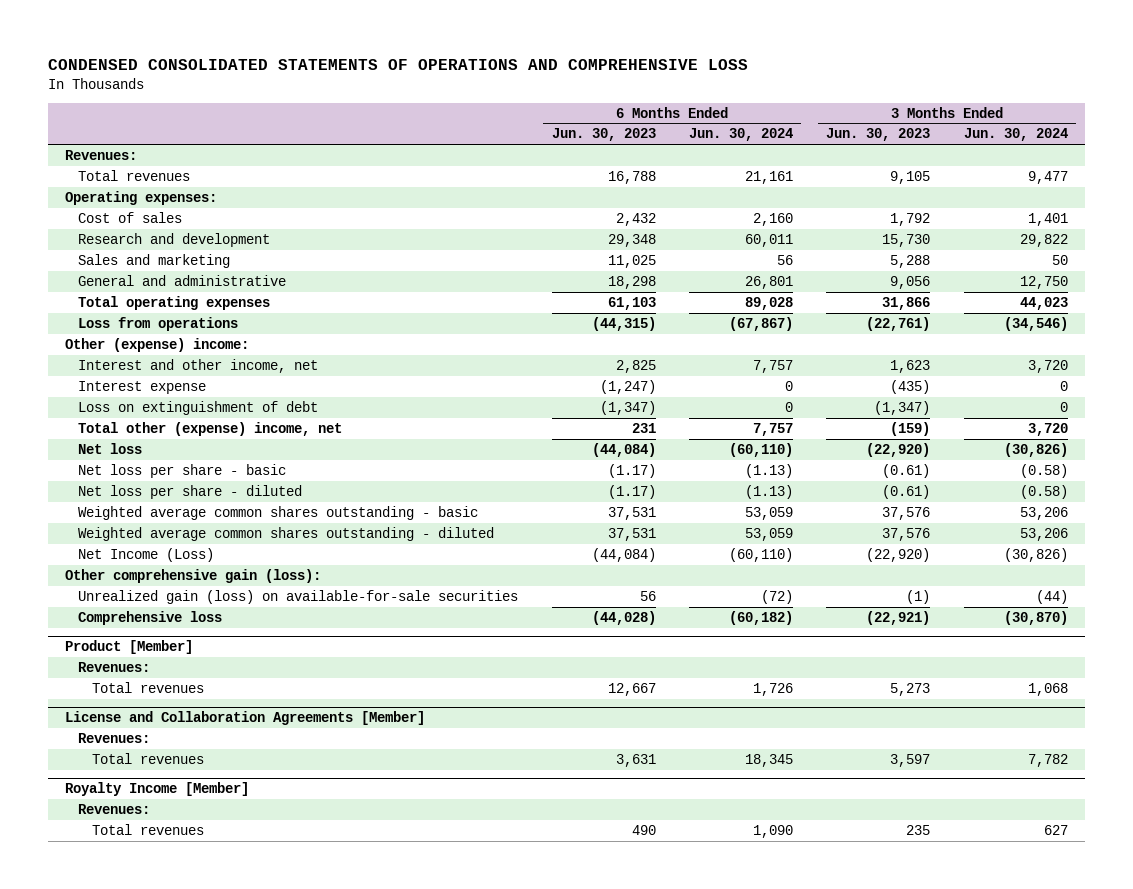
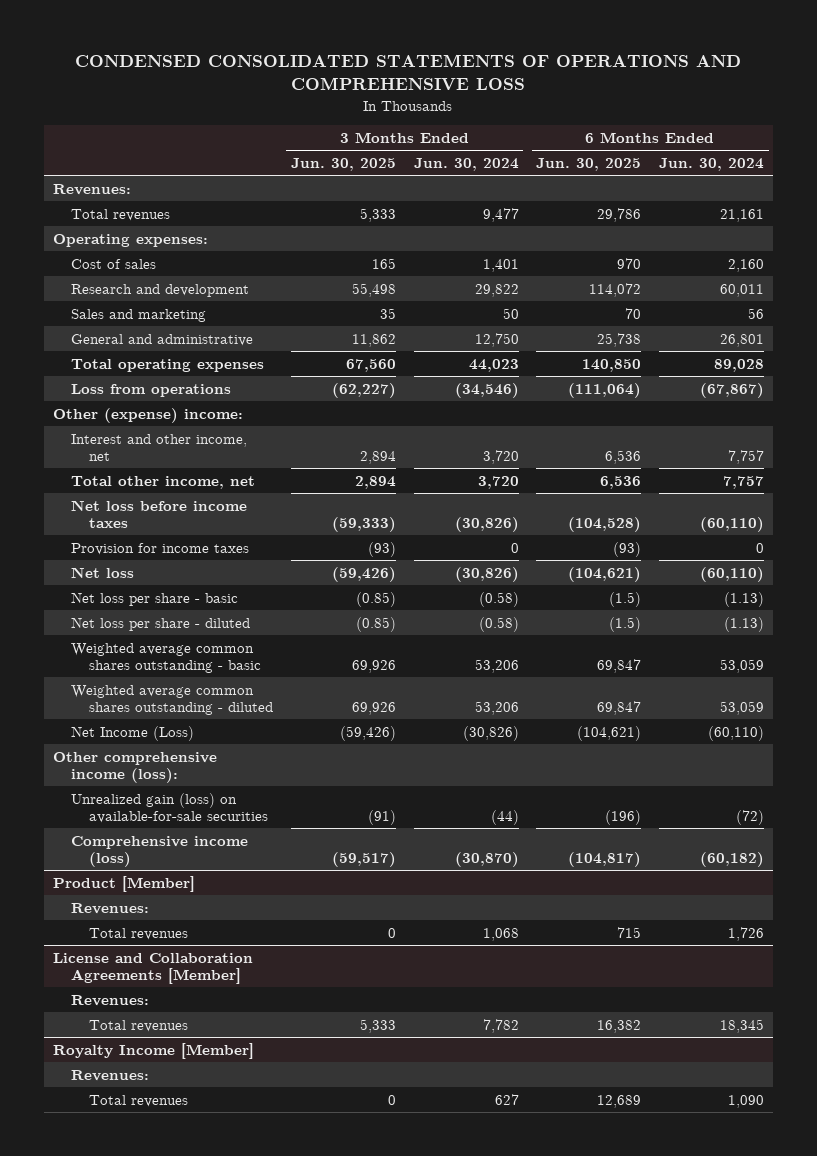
[551,128,656,142] Jun. 30, 2023 -> none
[826,128,931,142] Jun. 30, 2023 -> none
none -> [290,158,396,172] Jun. 30, 2025
none -> [536,158,642,172] Jun. 30, 2025
[78,380,207,394] Interest expense -> none
[78,400,319,415] Loss on extinguishment of debt -> none
[78,421,343,436] Total other (expense) income, net -> [70,475,255,489] Total other income, net
none -> [70,499,247,528] Net loss before income taxes
none -> [70,542,249,555] Provision for income taxes
[65,568,322,583] Other comprehensive gain (loss): -> [52,751,217,783] Other comprehensive income (loss):
[78,610,223,625] Comprehensive loss -> [70,835,248,867] Comprehensive income (loss)

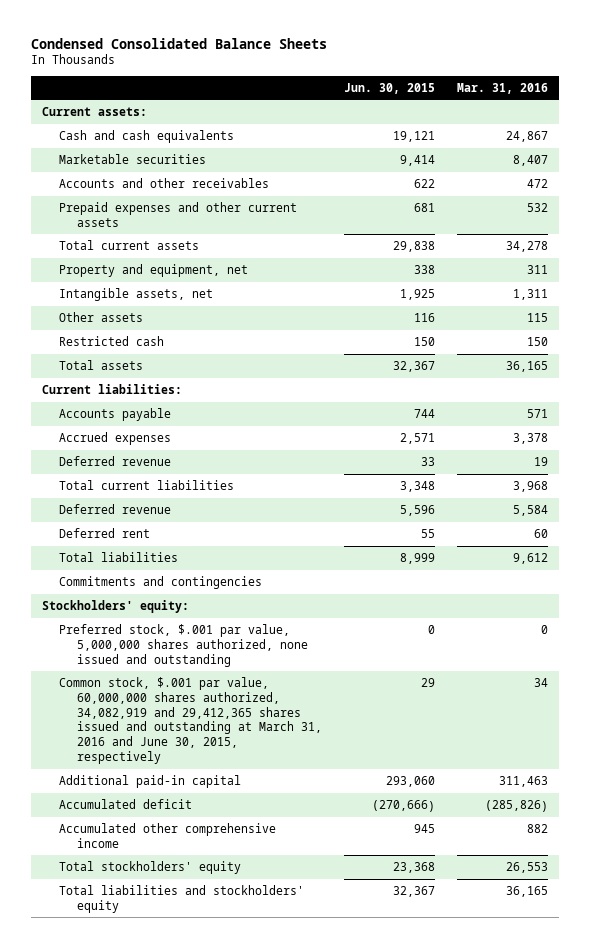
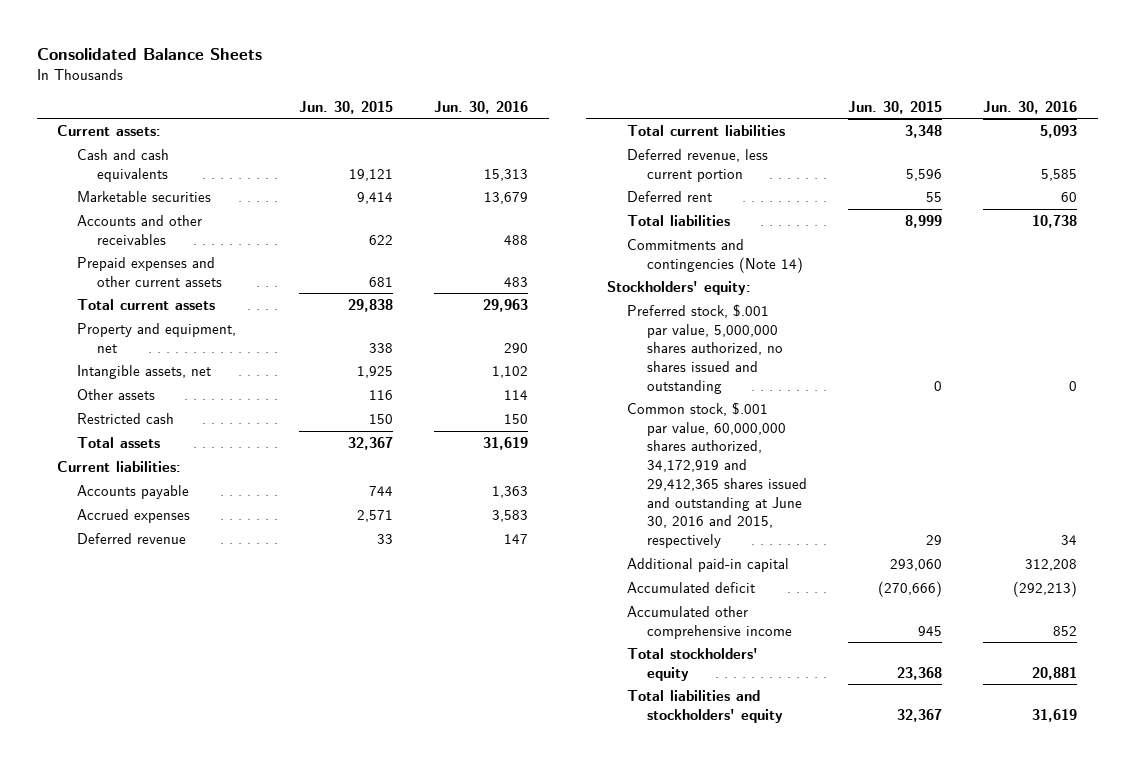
[30,37,327,49] Condensed Consolidated Balance Sheets -> [36,47,262,60] Consolidated Balance Sheets
[457,82,549,94] Mar. 31, 2016 -> none
none -> [433,100,528,114] Jun. 30, 2016
[59,503,172,514] Deferred revenue -> [626,148,768,182] Deferred revenue, less current portion
[59,575,263,589] Commitments and contingencies -> [626,238,803,273] Commitments and contingencies (Note 14)
[59,623,308,667] Preferred stock, $.001 par value, 5,000,000 shares authorized, none issued and outstanding -> [626,303,783,394] Preferred stock, $.001 par value, 5,000,000 shares authorized, no shares issued and outstanding
[59,676,322,765] Common stock, $.001 par value, 60,000,000 shares authorized, 34,082,919 and 29,412,365 shares issued and outstanding at March 31, 2016 and June 30, 2015, respectively -> [626,401,807,549] Common stock, $.001 par value, 60,000,000 shares authorized, 34,172,919 and 29,412,365 shares issued and outstanding at June 30, 2016 and 2015, respectively

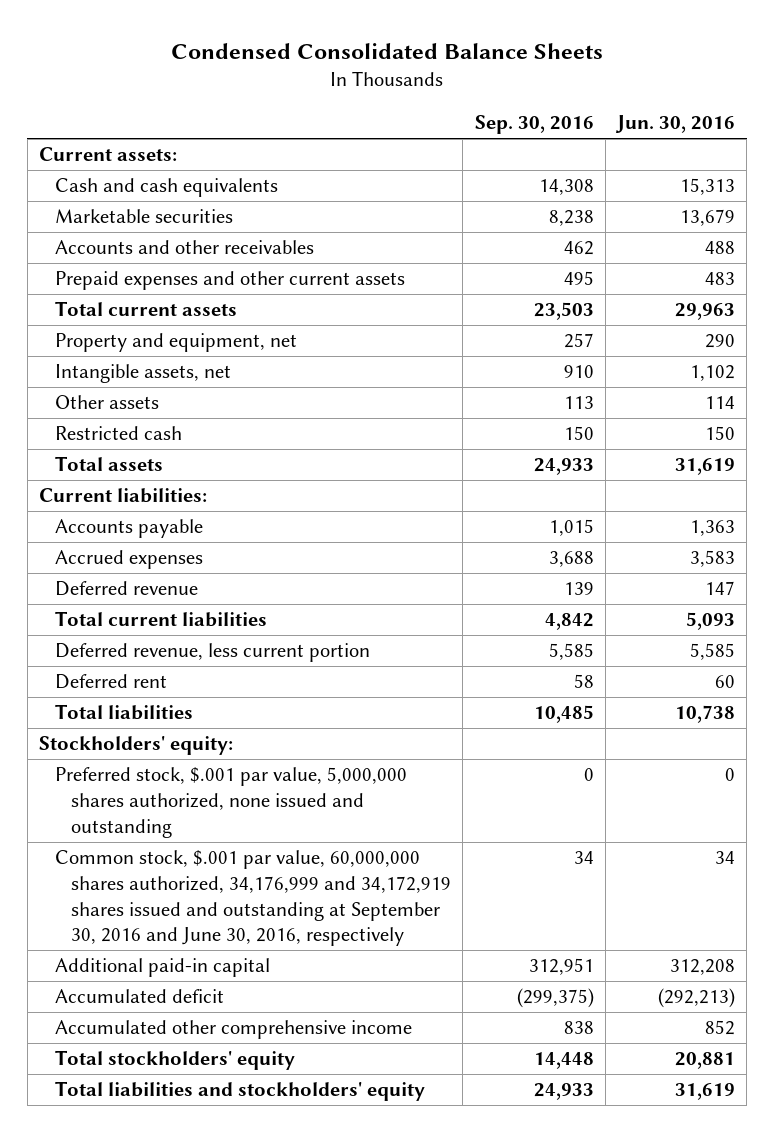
[36,47,262,60] Consolidated Balance Sheets -> [170,42,603,59] Condensed Consolidated Balance Sheets
[298,100,393,114] Jun. 30, 2015 -> none
none -> [474,115,594,135] Sep. 30, 2016
[626,238,803,273] Commitments and contingencies (Note 14) -> none
[626,303,783,394] Preferred stock, $.001 par value, 5,000,000 shares authorized, no shares issued and outstanding -> [55,767,408,838] Preferred stock, $.001 par value, 5,000,000 shares authorized, none issued and outstanding
[626,401,807,549] Common stock, $.001 par value, 60,000,000 shares authorized, 34,172,919 and 29,412,365 shares issued and outstanding at June 30, 2016 and 2015, respectively -> [55,850,452,947] Common stock, $.001 par value, 60,000,000 shares authorized, 34,176,999 and 34,172,919 shares issued and outstanding at September 30, 2016 and June 30, 2016, respectively

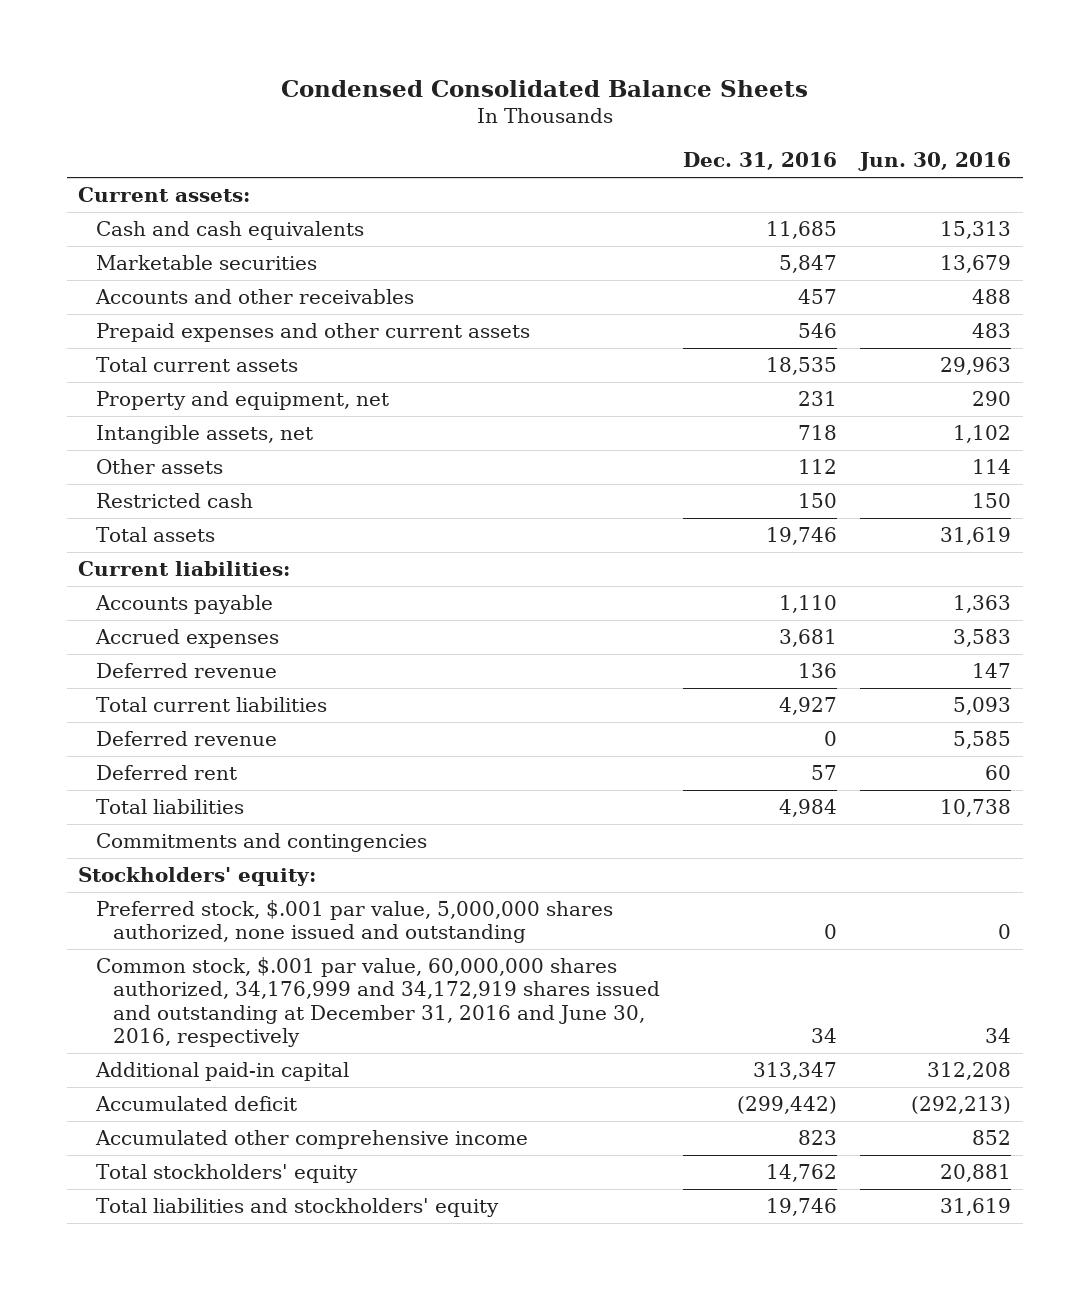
[474,115,594,135] Sep. 30, 2016 -> none
none -> [683,152,838,171] Dec. 31, 2016
[55,643,371,663] Deferred revenue, less current portion -> [95,731,277,747] Deferred revenue
none -> [95,833,427,853] Commitments and contingencies
[55,850,452,947] Common stock, $.001 par value, 60,000,000 shares authorized, 34,176,999 and 34,172,919 shares issued and outstanding at September 30, 2016 and June 30, 2016, respectively -> [95,957,660,1047] Common stock, $.001 par value, 60,000,000 shares authorized, 34,176,999 and 34,172,919 shares issued and outstanding at December 31, 2016 and June 30, 2016, respectively

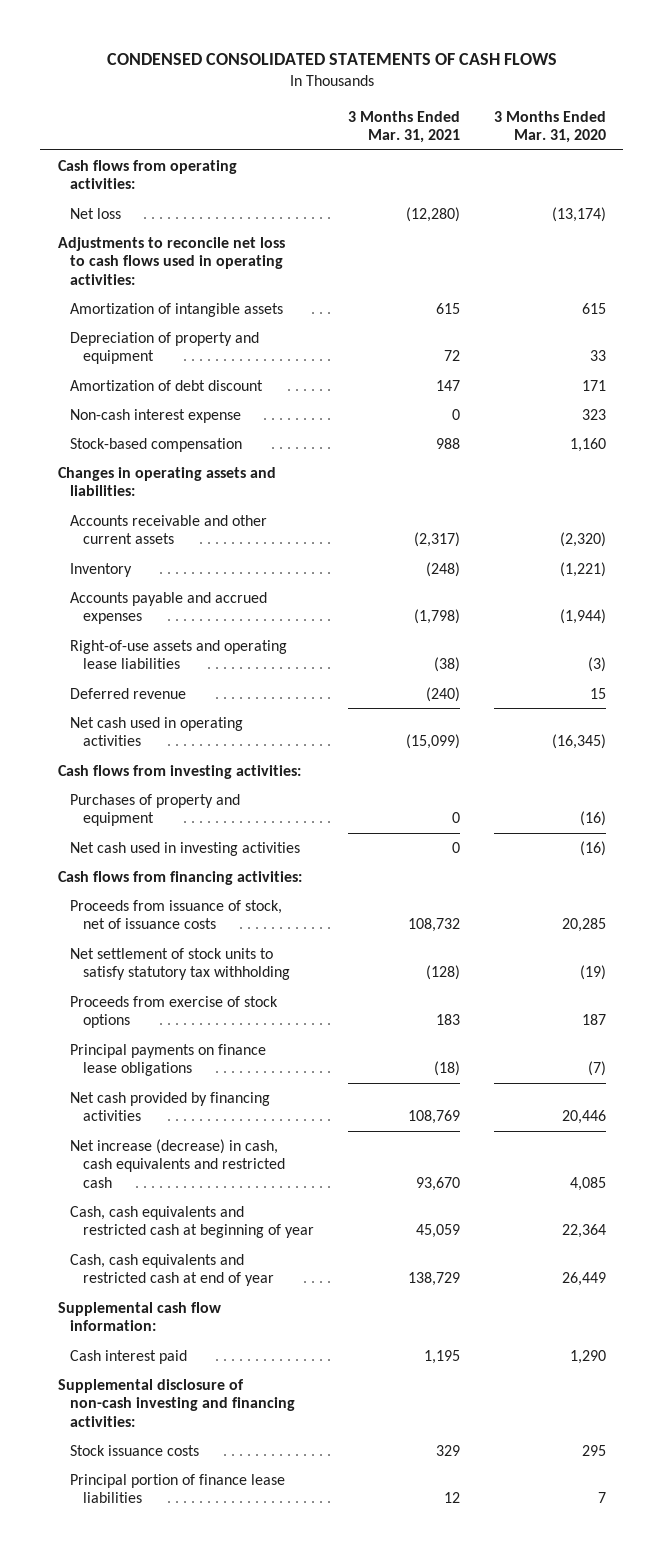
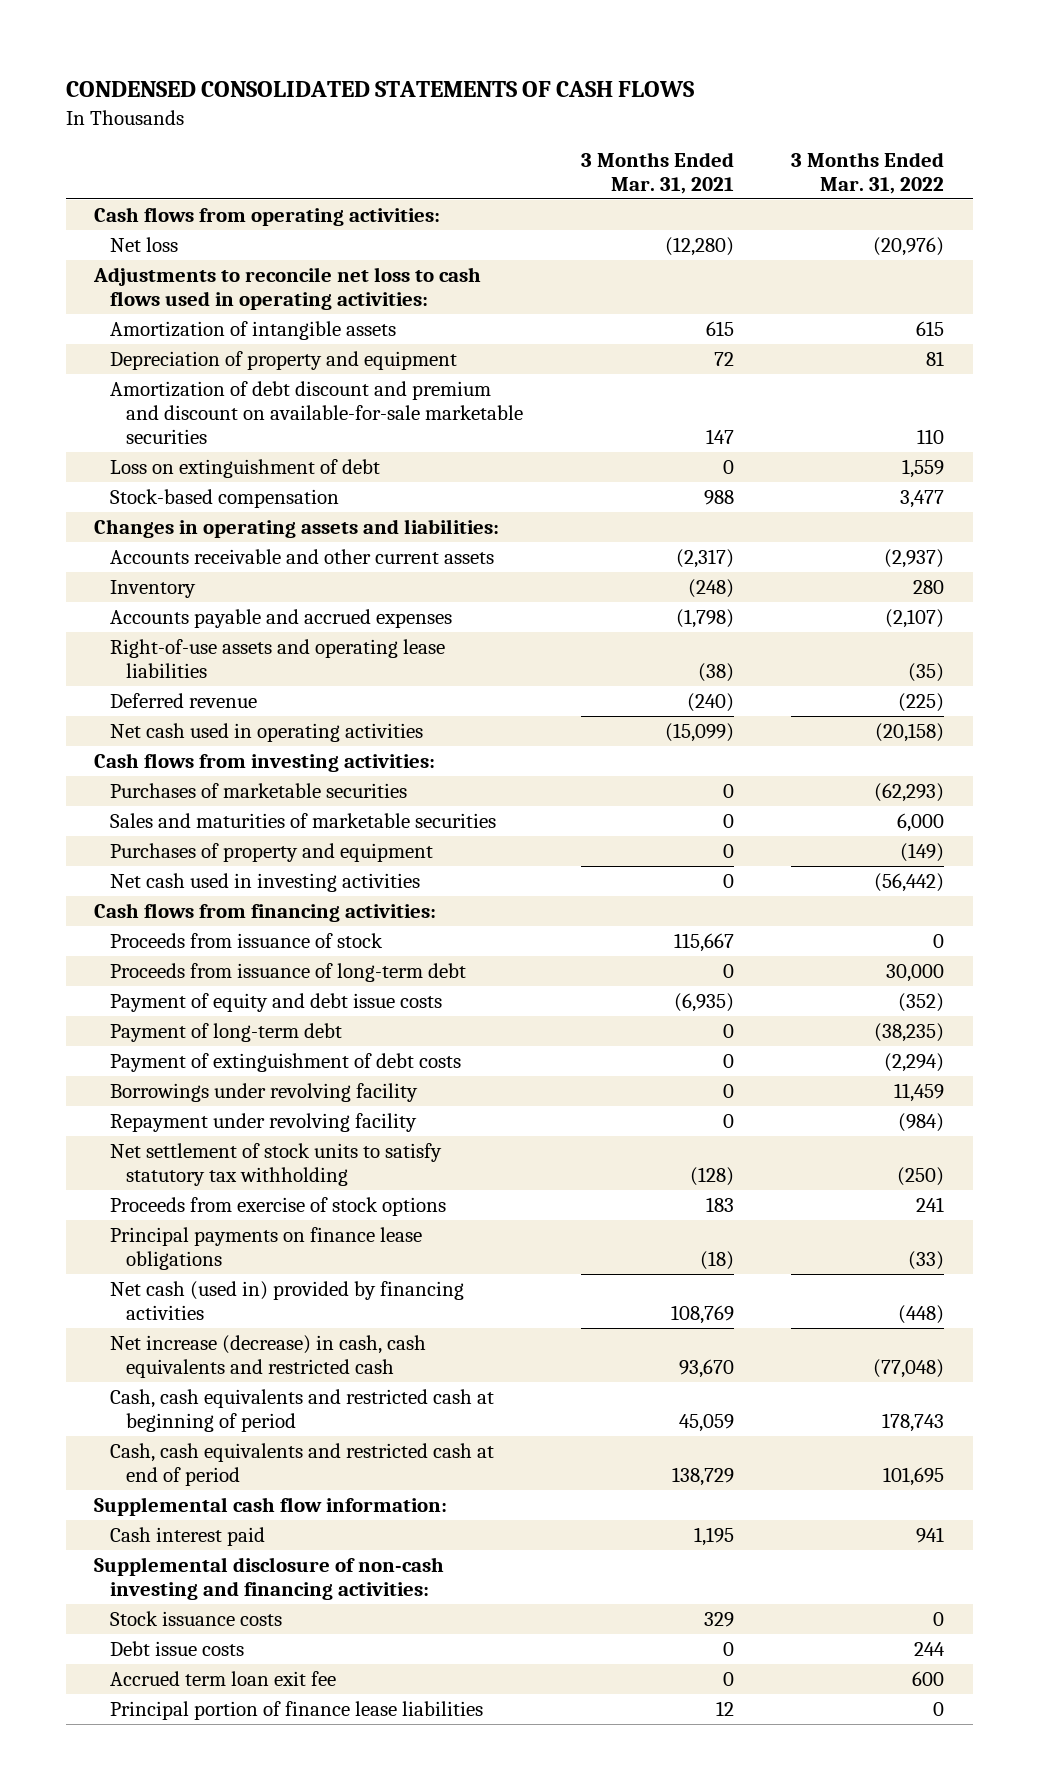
[494,110,607,144] 3 Months Ended Mar. 31, 2020 -> none
none -> [791,151,945,195] 3 Months Ended Mar. 31, 2022
[70,408,242,423] Non-cash interest expense -> none
[70,379,264,391] Amortization of debt discount -> [110,380,524,445] Amortization of debt discount and premium and discount on available-for-sale marketable securities
none -> [110,458,381,478] Loss on extinguishment of debt
none -> [110,782,408,798] Purchases of marketable securities
none -> [110,812,497,828] Sales and maturities of marketable securities
[70,899,283,930] Proceeds from issuance of stock, net of issuance costs -> [110,932,384,948] Proceeds from issuance of stock
[407,918,460,933] 108,732 -> [673,932,734,952] 115,667
none -> [110,962,467,982] Proceeds from issuance of long-term debt
none -> [110,992,443,1012] Payment of equity and debt issue costs
none -> [110,1022,343,1042] Payment of long-term debt
none -> [110,1052,462,1072] Payment of extinguishment of debt costs
none -> [110,1082,419,1102] Borrowings under revolving facility
none -> [110,1112,418,1132] Repayment under revolving facility
[70,1091,271,1122] Net cash provided by financing activities -> [110,1280,465,1321] Net cash (used in) provided by financing activities
[70,1205,314,1239] Cash, cash equivalents and restricted cash at beginning of year -> [110,1388,495,1433] Cash, cash equivalents and restricted cash at beginning of period
[70,1253,274,1287] Cash, cash equivalents and restricted cash at end of year -> [110,1442,495,1487] Cash, cash equivalents and restricted cash at end of period
none -> [110,1640,245,1656] Debt issue costs
none -> [110,1670,337,1686] Accrued term loan exit fee

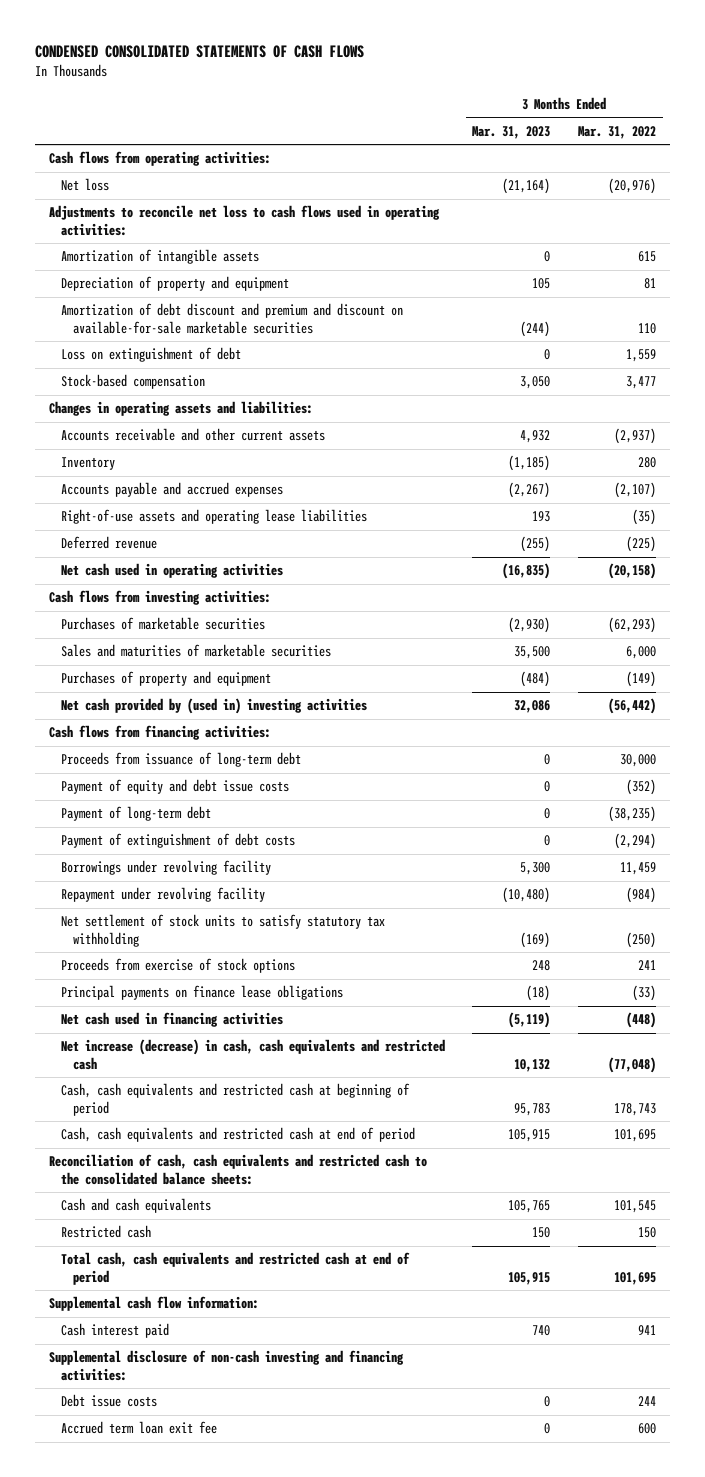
[580,151,734,195] 3 Months Ended Mar. 31, 2021 -> none
none -> [472,125,551,139] Mar. 31, 2023
[110,872,421,892] Net cash used in investing activities -> [60,698,367,715] Net cash provided by (used in) investing activities
[110,932,384,948] Proceeds from issuance of stock -> none
[110,1280,465,1321] Net cash (used in) provided by financing activities -> [60,1012,283,1028] Net cash used in financing activities
none -> [48,1154,427,1186] Reconciliation of cash, cash equivalents and restricted cash to the consolidated balance sheets:
none -> [60,1198,211,1214] Cash and cash equivalents
none -> [60,1225,151,1239] Restricted cash
none -> [60,1252,410,1286] Total cash, cash equivalents and restricted cash at end of period
[110,1610,283,1626] Stock issuance costs -> none
[110,1700,484,1720] Principal portion of finance lease liabilities -> none

